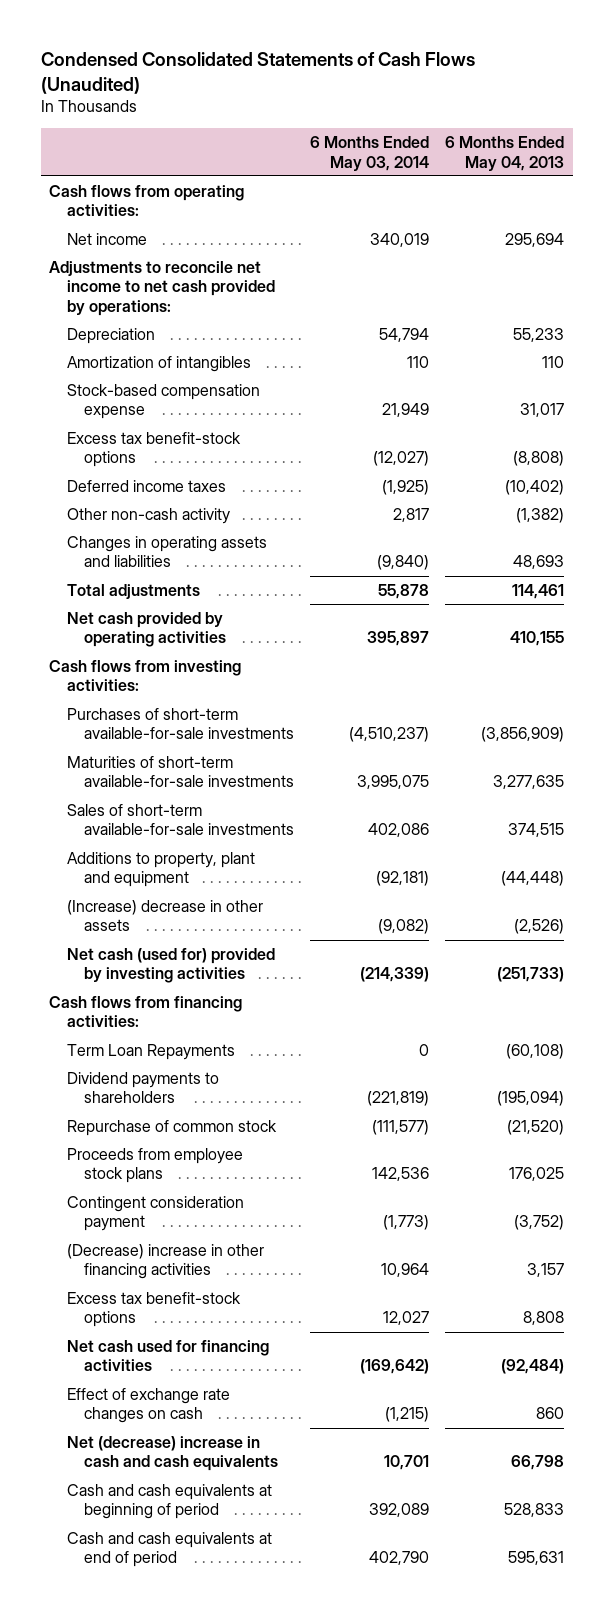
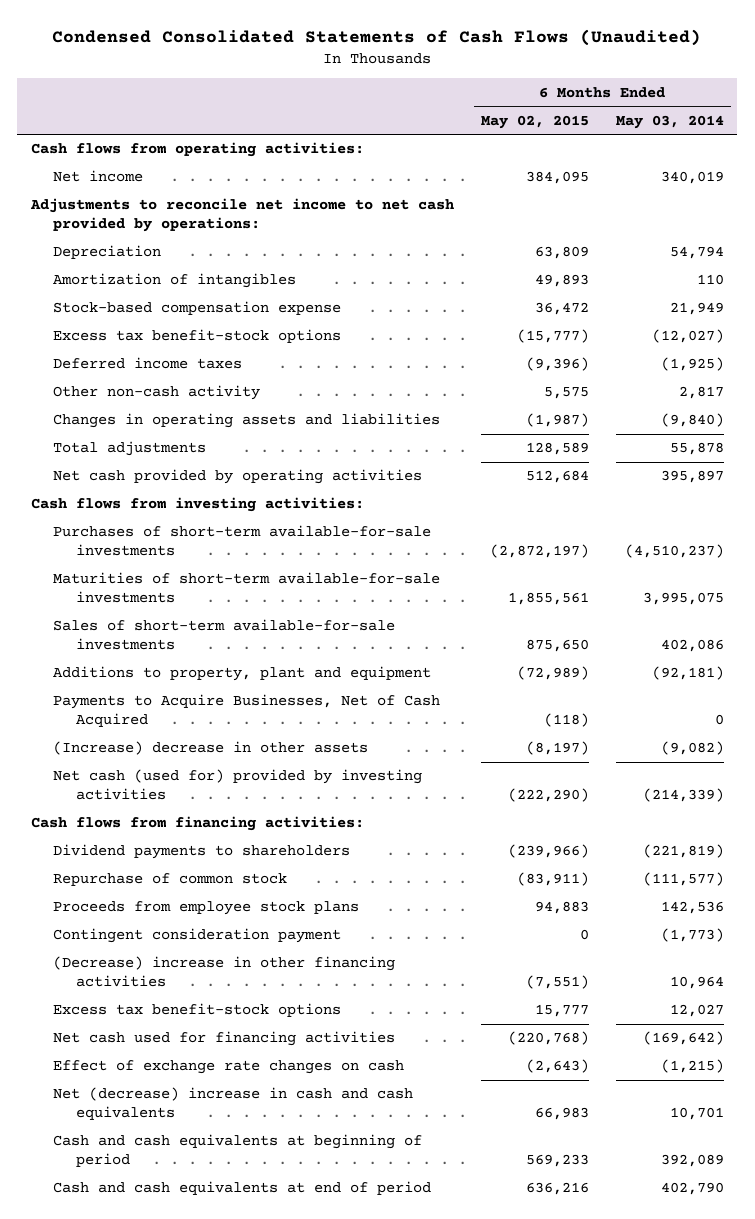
[445,136,565,171] 6 Months Ended May 04, 2013 -> none
none -> [480,114,589,129] May 02, 2015
none -> [53,694,441,728] Payments to Acquire Businesses, Net of Cash Acquired
[66,1043,235,1060] Term Loan Repayments -> none

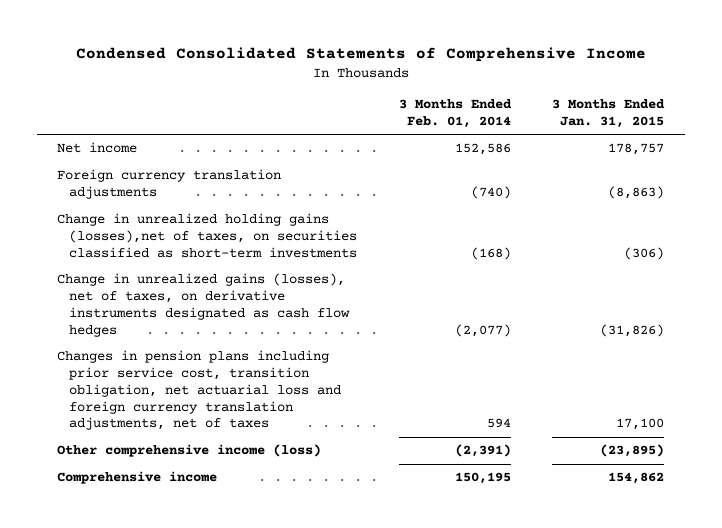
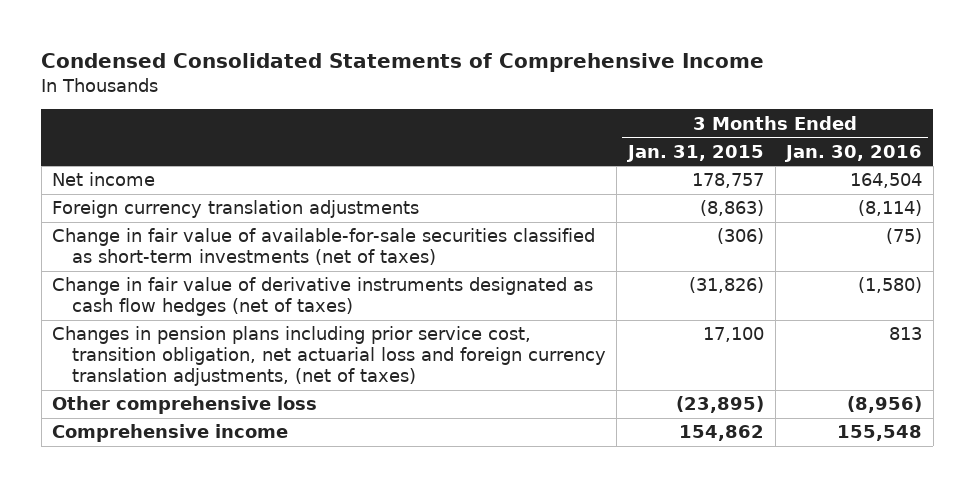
[398,99,512,128] 3 Months Ended Feb. 01, 2014 -> none
none -> [784,144,923,162] Jan. 30, 2016
[57,213,358,258] Change in unrealized holding gains (losses),net of taxes, on securities classified as short-term investments -> [52,228,596,266] Change in fair value of available-for-sale securities classified as short-term investments (net of taxes)
[57,273,351,337] Change in unrealized gains (losses), net of taxes, on derivative instruments designated as cash flow hedges -> [52,277,594,317] Change in fair value of derivative instruments designated as cash flow hedges (net of taxes)
[57,350,342,431] Changes in pension plans including prior service cost, transition obligation, net actuarial loss and foreign currency translation adjustments, net of taxes -> [52,326,606,387] Changes in pension plans including prior service cost, transition obligation, net actuarial loss and foreign currency translation adjustments, (net of taxes)
[57,444,322,458] Other comprehensive income (loss) -> [52,396,318,415] Other comprehensive loss

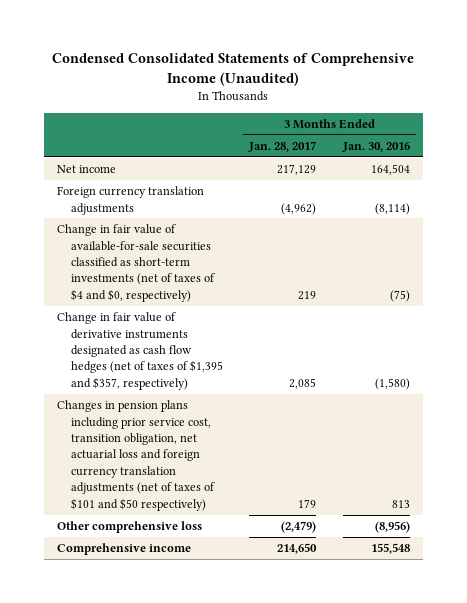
[41,53,765,73] Condensed Consolidated Statements of Comprehensive Income -> [52,53,415,87] Condensed Consolidated Statements of Comprehensive Income (Unaudited)
[625,144,764,162] Jan. 31, 2015 -> none
none -> [248,140,317,152] Jan. 28, 2017
[52,228,596,266] Change in fair value of available-for-sale securities classified as short-term investments (net of taxes) -> [56,224,215,302] Change in fair value of available-for-sale securities classified as short-term investments (net of taxes of $4 and $0, respectively)
[52,277,594,317] Change in fair value of derivative instruments designated as cash flow hedges (net of taxes) -> [56,312,223,390] Change in fair value of derivative instruments designated as cash flow hedges (net of taxes of $1,395 and $357, respectively)
[52,326,606,387] Changes in pension plans including prior service cost, transition obligation, net actuarial loss and foreign currency translation adjustments, (net of taxes) -> [56,400,215,511] Changes in pension plans including prior service cost, transition obligation, net actuarial loss and foreign currency translation adjustments (net of taxes of $101 and $50 respectively)

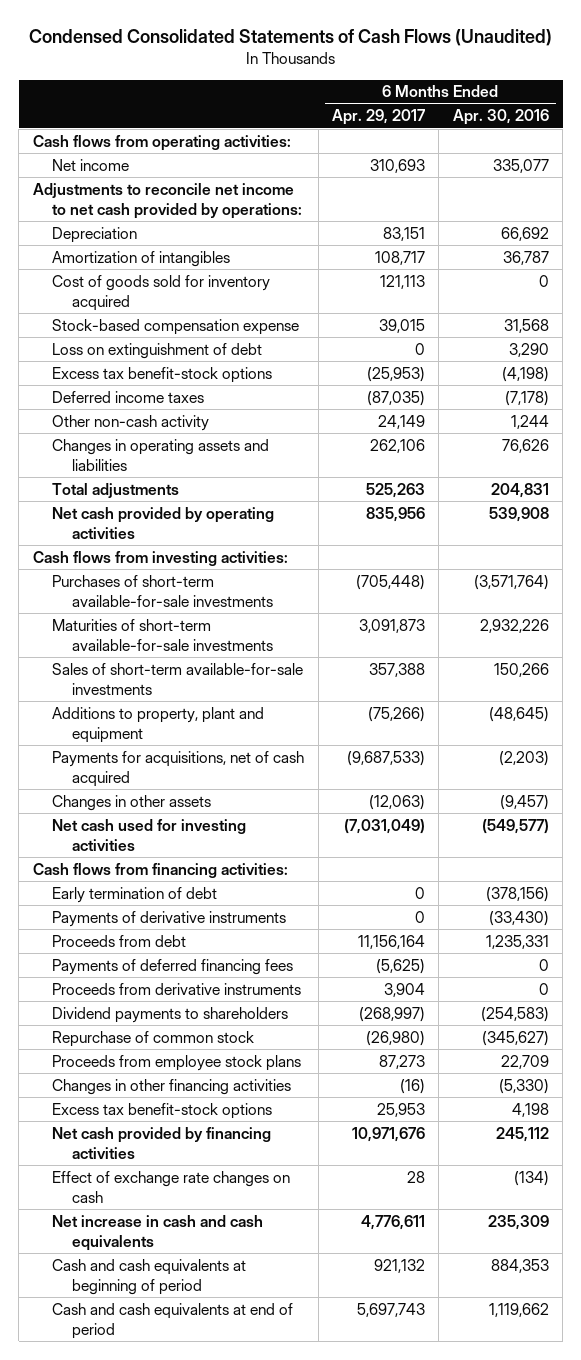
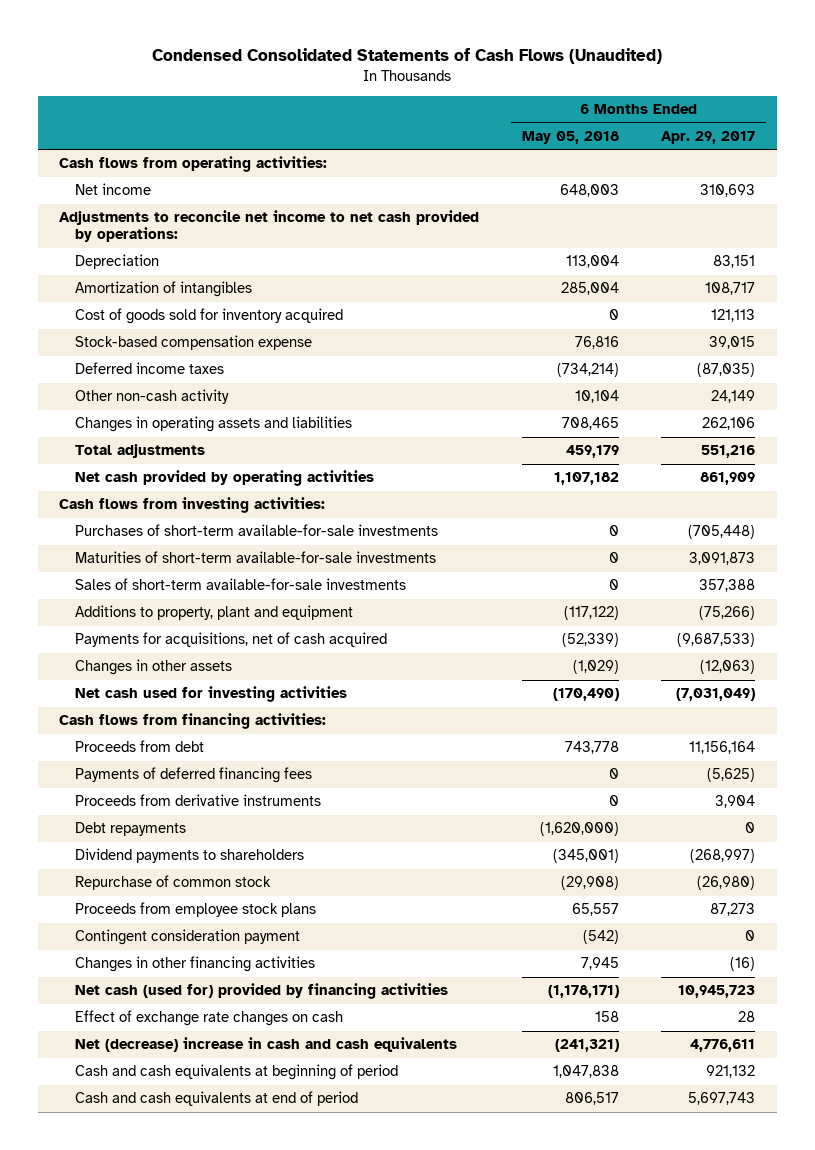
[452,109,549,126] Apr. 30, 2016 -> none
none -> [521,130,619,144] May 05, 2018
[52,342,263,359] Loss on extinguishment of debt -> none
[52,366,273,383] Excess tax benefit-stock options -> none
[366,482,426,498] 525,263 -> [701,445,756,459] 551,216
[366,506,426,522] 835,956 -> [700,472,756,486] 861,909
[52,886,218,903] Early termination of debt -> none
[52,910,287,927] Payments of derivative instruments -> none
none -> [75,822,187,837] Debt repayments
none -> [75,929,301,946] Contingent consideration payment
[52,1102,273,1119] Excess tax benefit-stock options -> none
[52,1126,272,1159] Net cash provided by financing activities -> [75,983,449,1000] Net cash (used for) provided by financing activities
[352,1126,426,1142] 10,971,676 -> [678,985,756,999] 10,945,723
[52,1214,264,1251] Net increase in cash and cash equivalents -> [75,1037,458,1053] Net (decrease) increase in cash and cash equivalents

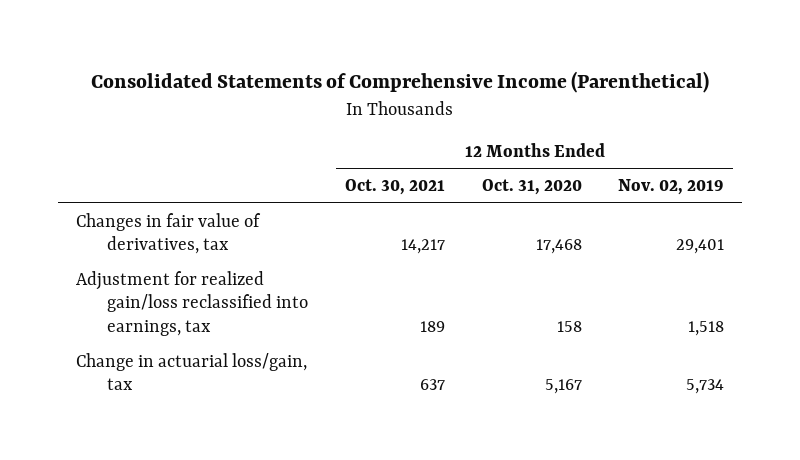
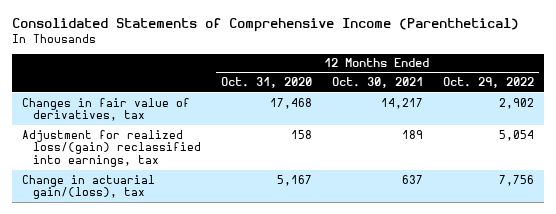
[618,179,725,196] Nov. 02, 2019 -> none
none -> [443,77,535,89] Oct. 29, 2022
[76,270,309,337] Adjustment for realized gain/loss reclassified into earnings, tax -> [21,129,201,168] Adjustment for realized loss/(gain) reclassified into earnings, tax
[76,352,308,391] Change in actuarial loss/gain, tax -> [21,174,155,200] Change in actuarial gain/(loss), tax

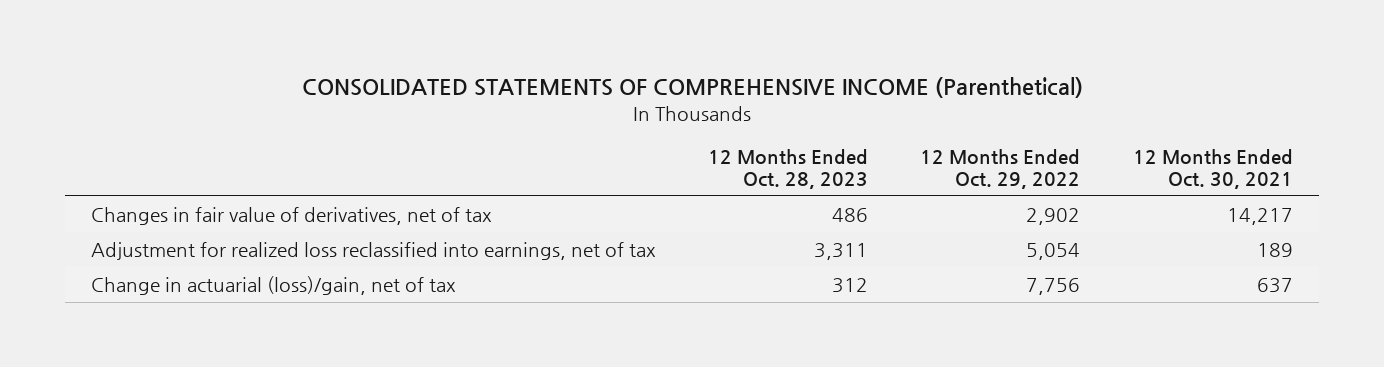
[11,18,519,33] Consolidated Statements of Comprehensive Income (Parenthetical) -> [301,77,1083,99] CONSOLIDATED STATEMENTS OF COMPREHENSIVE INCOME (Parenthetical)
[220,77,312,89] Oct. 31, 2020 -> none
none -> [708,148,869,189] 12 Months Ended Oct. 28, 2023
[21,97,190,122] Changes in fair value of derivatives, tax -> [91,207,493,226] Changes in fair value of derivatives, net of tax
[21,129,201,168] Adjustment for realized loss/(gain) reclassified into earnings, tax -> [91,242,657,261] Adjustment for realized loss reclassified into earnings, net of tax
[21,174,155,200] Change in actuarial gain/(loss), tax -> [91,276,457,296] Change in actuarial (loss)/gain, net of tax

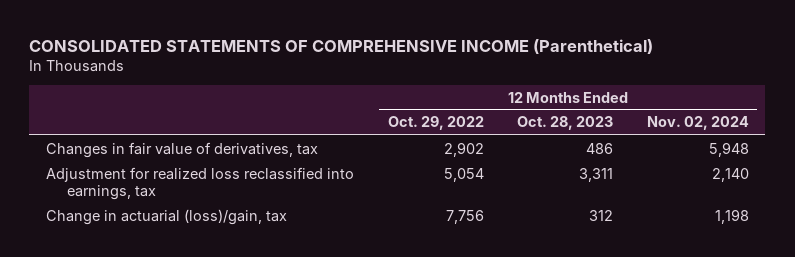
[1132,148,1293,189] 12 Months Ended Oct. 30, 2021 -> none
none -> [646,116,749,131] Nov. 02, 2024
[91,207,493,226] Changes in fair value of derivatives, net of tax -> [46,141,319,158] Changes in fair value of derivatives, tax
[91,242,657,261] Adjustment for realized loss reclassified into earnings, net of tax -> [46,166,355,200] Adjustment for realized loss reclassified into earnings, tax
[91,276,457,296] Change in actuarial (loss)/gain, net of tax -> [46,208,288,225] Change in actuarial (loss)/gain, tax

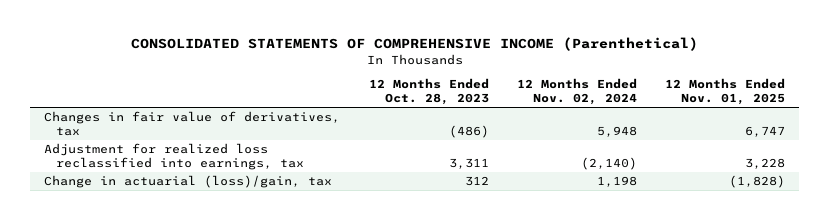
[387,116,484,131] Oct. 29, 2022 -> none
none -> [664,78,785,106] 12 Months Ended Nov. 01, 2025
[586,142,614,154] 486 -> [448,125,489,139] (486)
[711,167,749,182] 2,140 -> [580,157,637,171] (2,140)

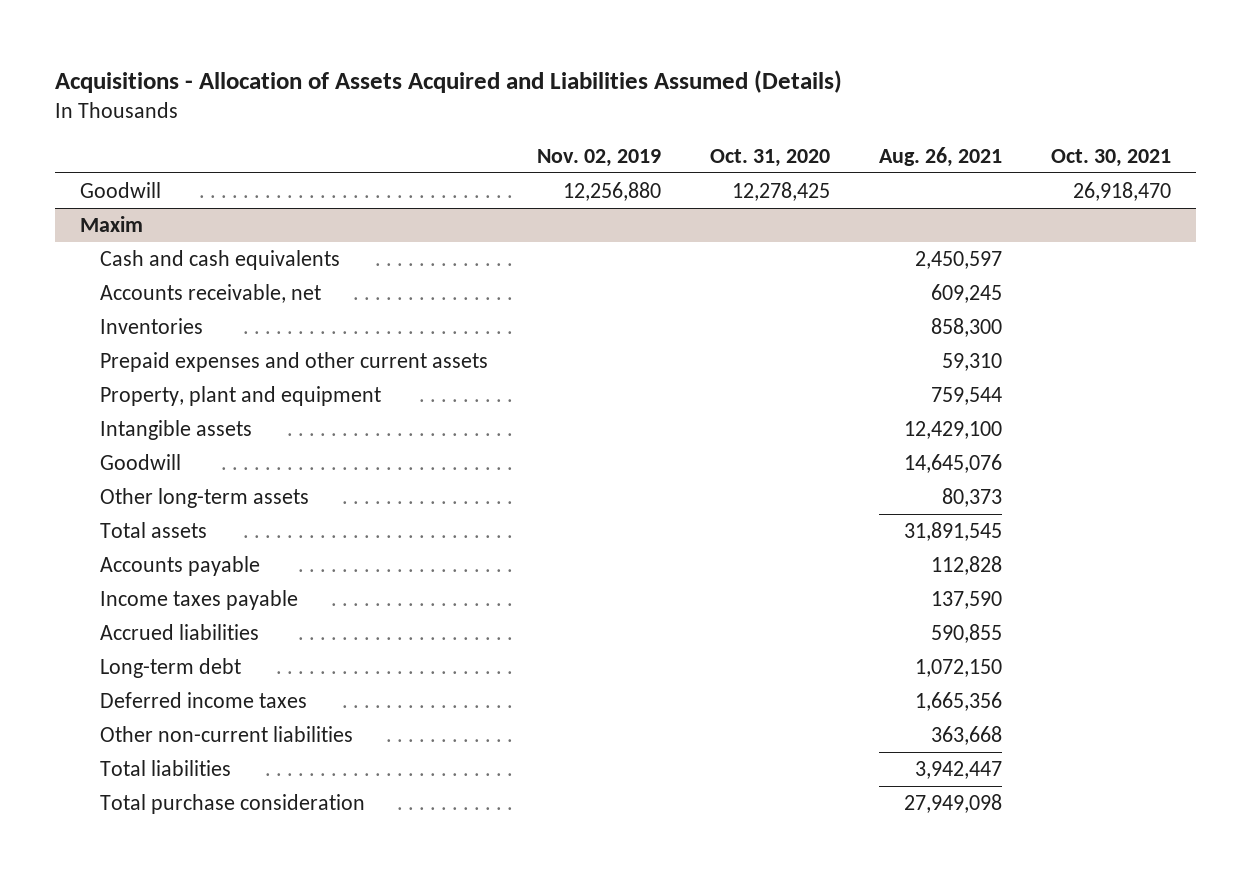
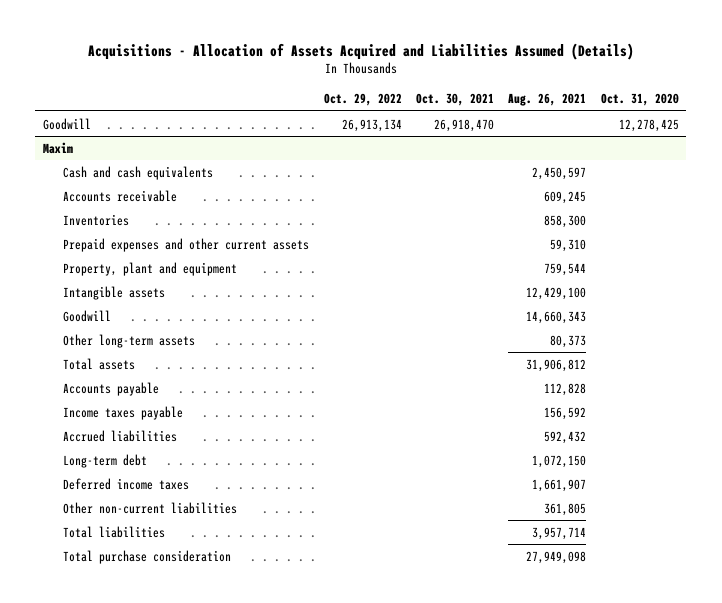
[537,149,662,168] Nov. 02, 2019 -> none
none -> [323,93,402,107] Oct. 29, 2022
[100,283,322,303] Accounts receivable, net -> [63,189,178,202] Accounts receivable
[904,453,1003,473] 14,645,076 -> [526,310,587,324] 14,660,343
[904,521,1003,541] 31,891,545 -> [526,358,587,372] 31,906,812
[931,590,1003,609] 137,590 -> [544,406,587,420] 156,592
[931,623,1003,643] 590,855 -> [544,430,587,444] 592,432
[915,691,1003,711] 1,665,356 -> [532,478,587,492] 1,661,907
[931,725,1003,745] 363,668 -> [544,502,587,516] 361,805
[915,760,1003,779] 3,942,447 -> [532,526,587,540] 3,957,714

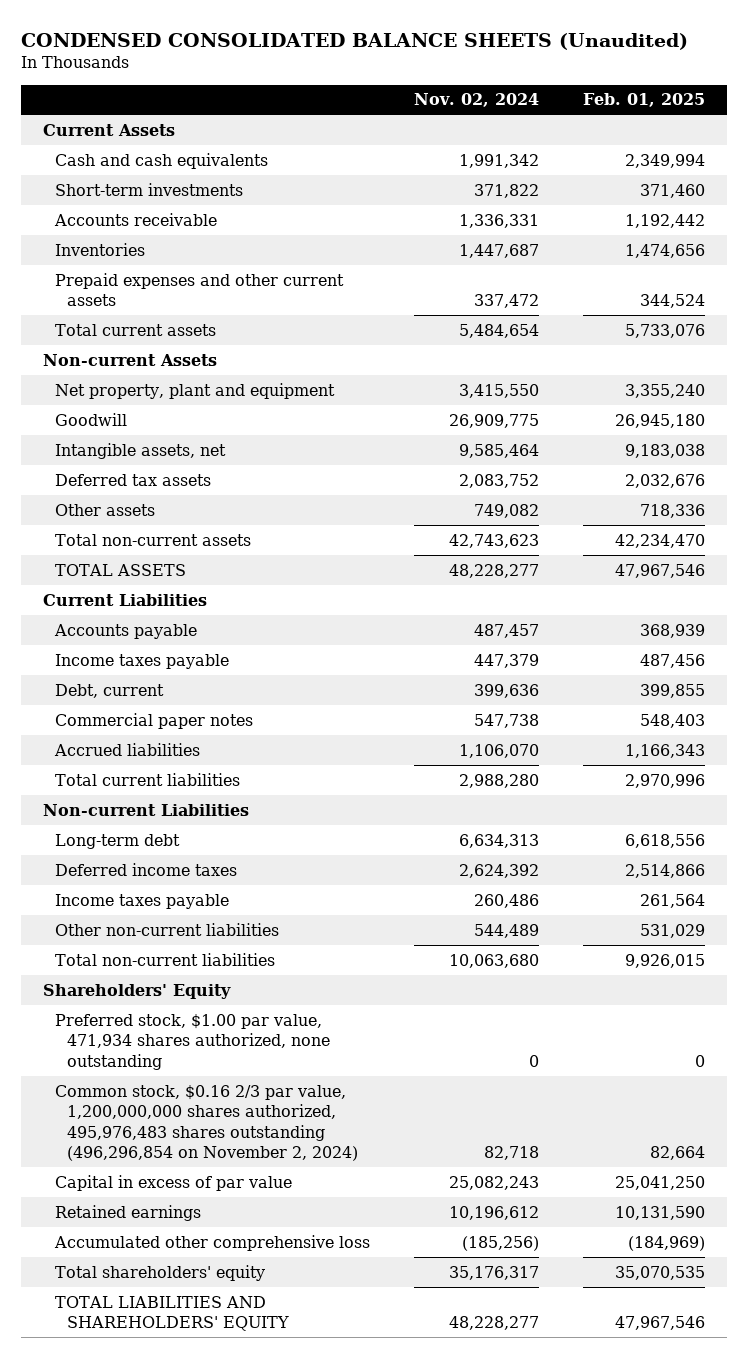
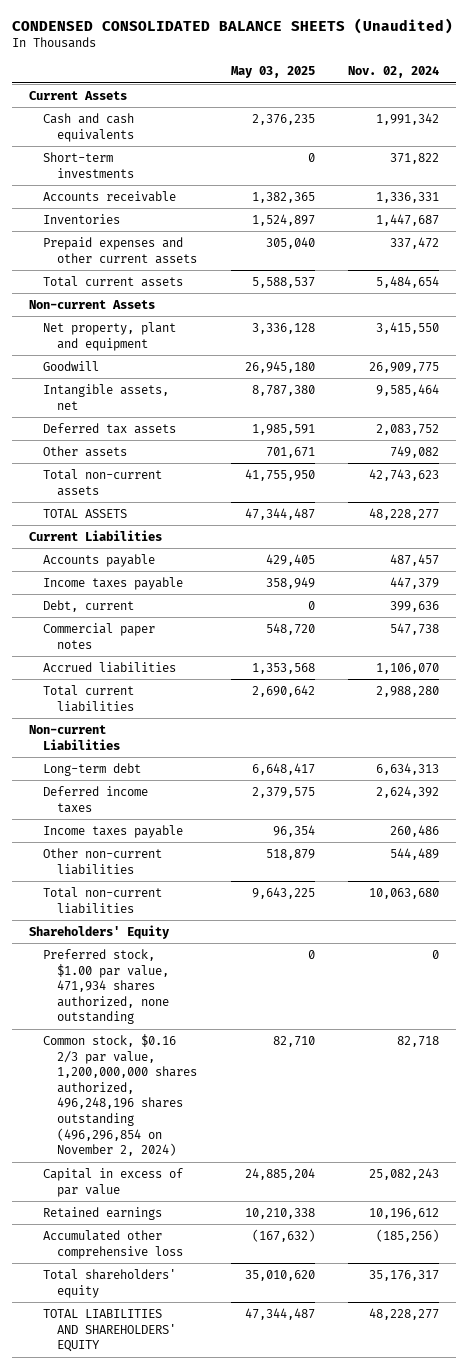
[582,93,705,108] Feb. 01, 2025 -> none
none -> [230,66,315,79] May 03, 2025
[55,1084,359,1161] Common stock, $0.16 2/3 par value, 1,200,000,000 shares authorized, 495,976,483 shares outstanding (496,296,854 on November 2, 2024) -> [42,1033,198,1157] Common stock, $0.16 2/3 par value, 1,200,000,000 shares authorized, 496,248,196 shares outstanding (496,296,854 on November 2, 2024)

